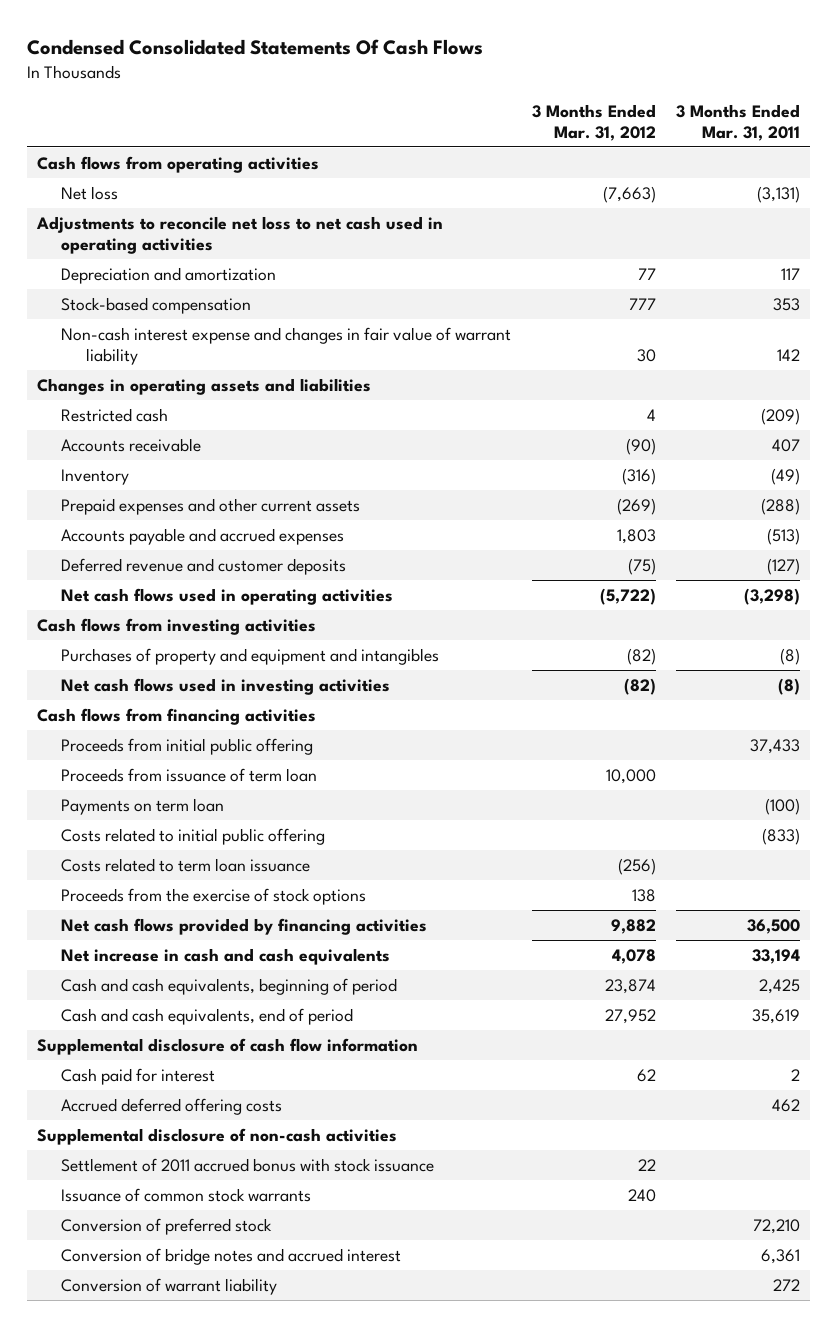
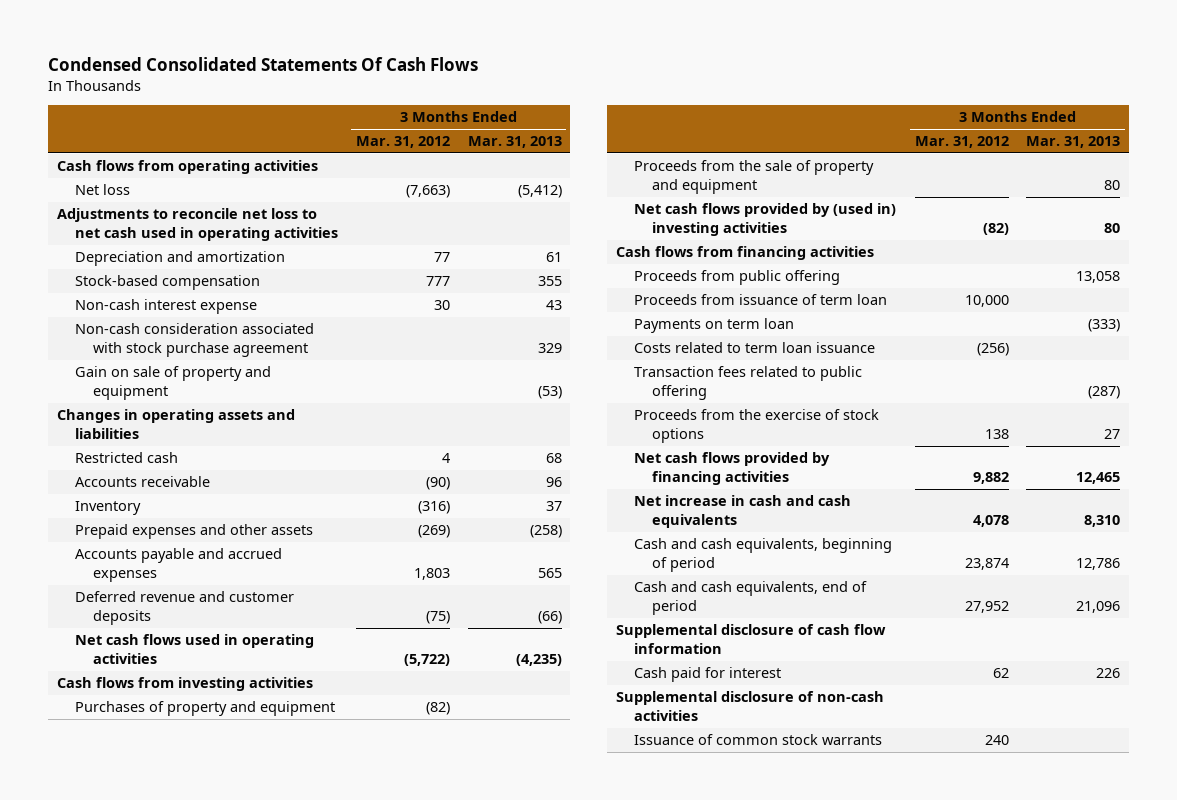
[676,103,801,141] 3 Months Ended Mar. 31, 2011 -> none
none -> [467,136,562,149] Mar. 31, 2013
[61,326,512,365] Non-cash interest expense and changes in fair value of warrant liability -> none
none -> [75,299,258,315] Non-cash interest expense
none -> [75,323,315,357] Non-cash consideration associated with stock purchase agreement
none -> [75,366,272,400] Gain on sale of property and equipment
[61,497,361,515] Prepaid expenses and other current assets -> [75,524,314,540] Prepaid expenses and other assets
[61,647,440,665] Purchases of property and equipment and intangibles -> [75,701,336,717] Purchases of property and equipment
none -> [633,160,874,194] Proceeds from the sale of property and equipment
[61,677,391,695] Net cash flows used in investing activities -> [633,203,896,236] Net cash flows provided by (used in) investing activities
[61,737,314,755] Proceeds from initial public offering -> [633,270,840,286] Proceeds from public offering
[61,827,326,845] Costs related to initial public offering -> none
none -> [633,366,862,400] Transaction fees related to public offering
[61,1097,283,1115] Accrued deferred offering costs -> none
[61,1157,435,1172] Settlement of 2011 accrued bonus with stock issuance -> none
[61,1217,273,1235] Conversion of preferred stock -> none
[61,1247,402,1265] Conversion of bridge notes and accrued interest -> none
[61,1277,278,1295] Conversion of warrant liability -> none

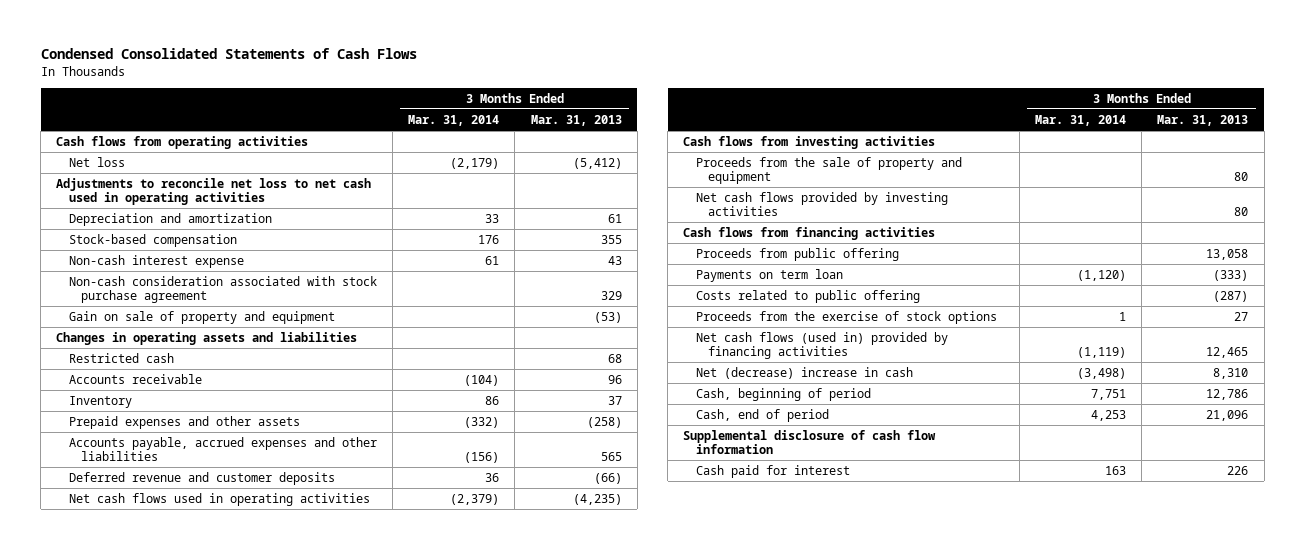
[48,56,479,71] Condensed Consolidated Statements Of Cash Flows -> [40,48,417,60] Condensed Consolidated Statements of Cash Flows
[355,136,450,149] Mar. 31, 2012 -> none
none -> [408,114,500,126] Mar. 31, 2014
[75,548,283,582] Accounts payable and accrued expenses -> [68,436,377,462] Accounts payable, accrued expenses and other liabilities
[75,701,336,717] Purchases of property and equipment -> none
[633,203,896,236] Net cash flows provided by (used in) investing activities -> [695,191,948,217] Net cash flows provided by investing activities
[633,294,887,306] Proceeds from issuance of term loan -> none
[633,342,875,354] Costs related to term loan issuance -> none
[633,366,862,400] Transaction fees related to public offering -> [695,289,920,303] Costs related to public offering
[633,452,830,485] Net cash flows provided by financing activities -> [695,331,948,360] Net cash flows (used in) provided by financing activities
[633,495,851,528] Net increase in cash and cash equivalents -> [695,366,913,379] Net (decrease) increase in cash
[633,538,892,572] Cash and cash equivalents, beginning of period -> [695,387,871,401] Cash, beginning of period
[633,581,867,615] Cash and cash equivalents, end of period -> [695,408,829,422] Cash, end of period
[615,691,884,721] Supplemental disclosure of non-cash activities -> none
[633,734,882,746] Issuance of common stock warrants -> none

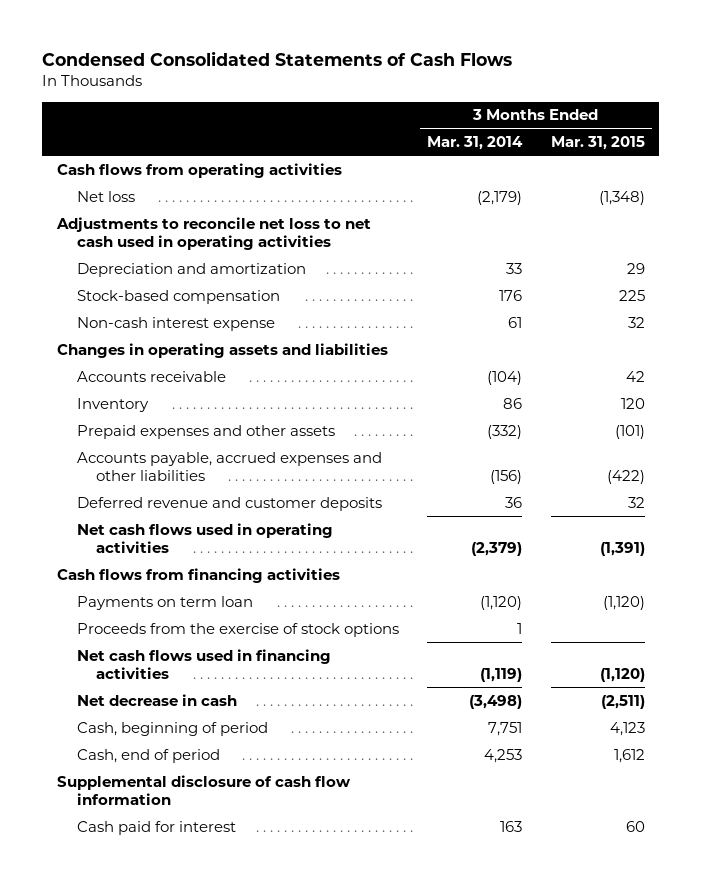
[530,114,622,126] Mar. 31, 2013 -> none
none -> [550,136,645,151] Mar. 31, 2015
[68,275,377,304] Non-cash consideration associated with stock purchase agreement -> none
[68,310,335,324] Gain on sale of property and equipment -> none
[68,352,174,363] Restricted cash -> none
[683,135,936,149] Cash flows from investing activities -> none
[695,156,962,185] Proceeds from the sale of property and equipment -> none
[695,191,948,217] Net cash flows provided by investing activities -> none
[695,247,899,261] Proceeds from public offering -> none
[695,289,920,303] Costs related to public offering -> none
[695,331,948,360] Net cash flows (used in) provided by financing activities -> [76,648,331,680] Net cash flows used in financing activities
[695,366,913,379] Net (decrease) increase in cash -> [76,693,237,706] Net decrease in cash

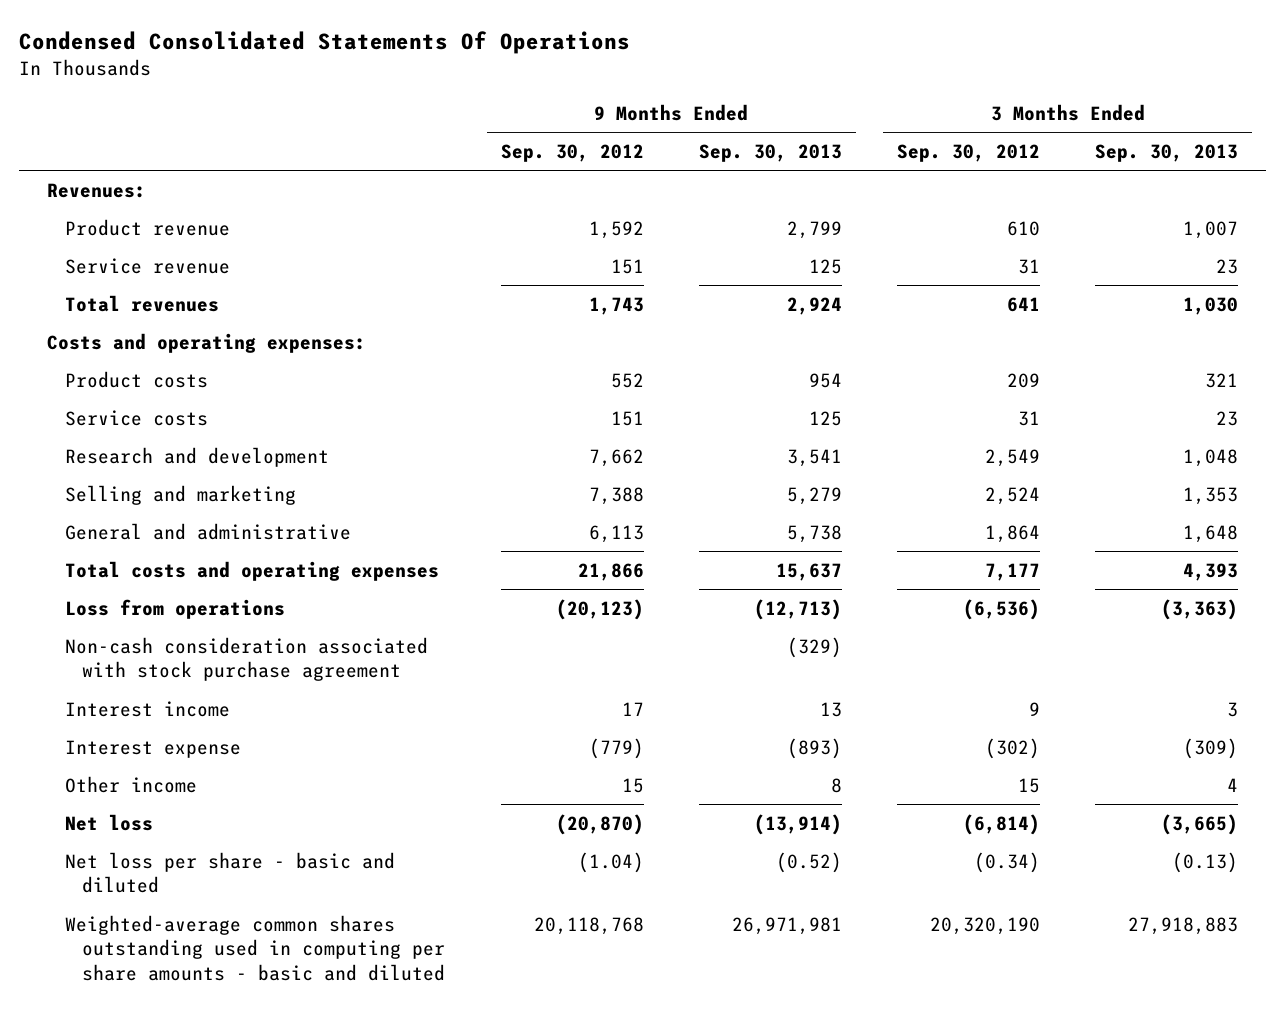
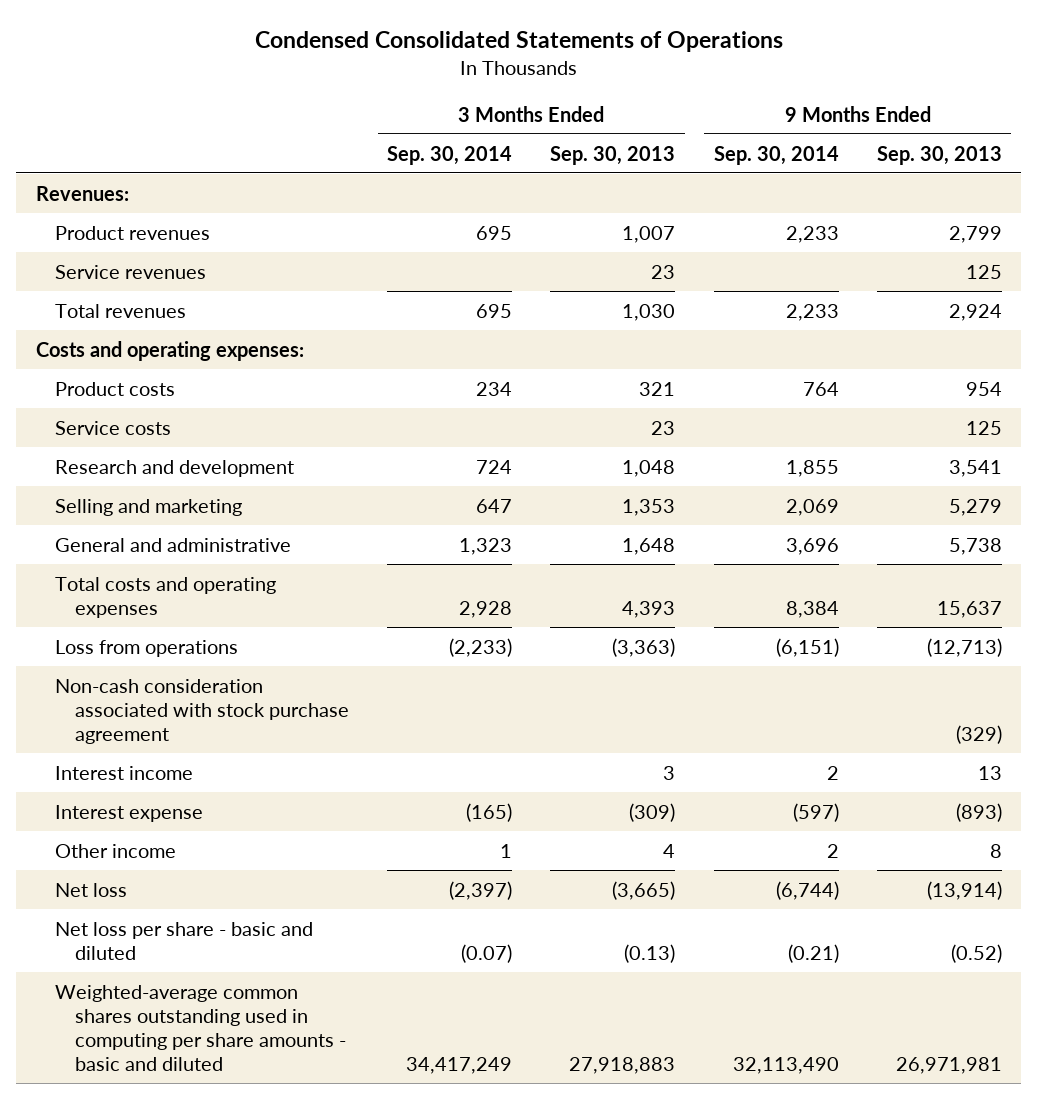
[19,31,631,55] Condensed Consolidated Statements Of Operations -> [254,30,783,52] Condensed Consolidated Statements of Operations
[500,143,644,162] Sep. 30, 2012 -> none
[897,143,1041,162] Sep. 30, 2012 -> none
none -> [387,145,513,165] Sep. 30, 2014
none -> [713,145,839,165] Sep. 30, 2014
[64,218,230,236] Product revenue -> [55,225,211,240] Product revenues
[64,257,230,274] Service revenue -> [55,264,207,279] Service revenues

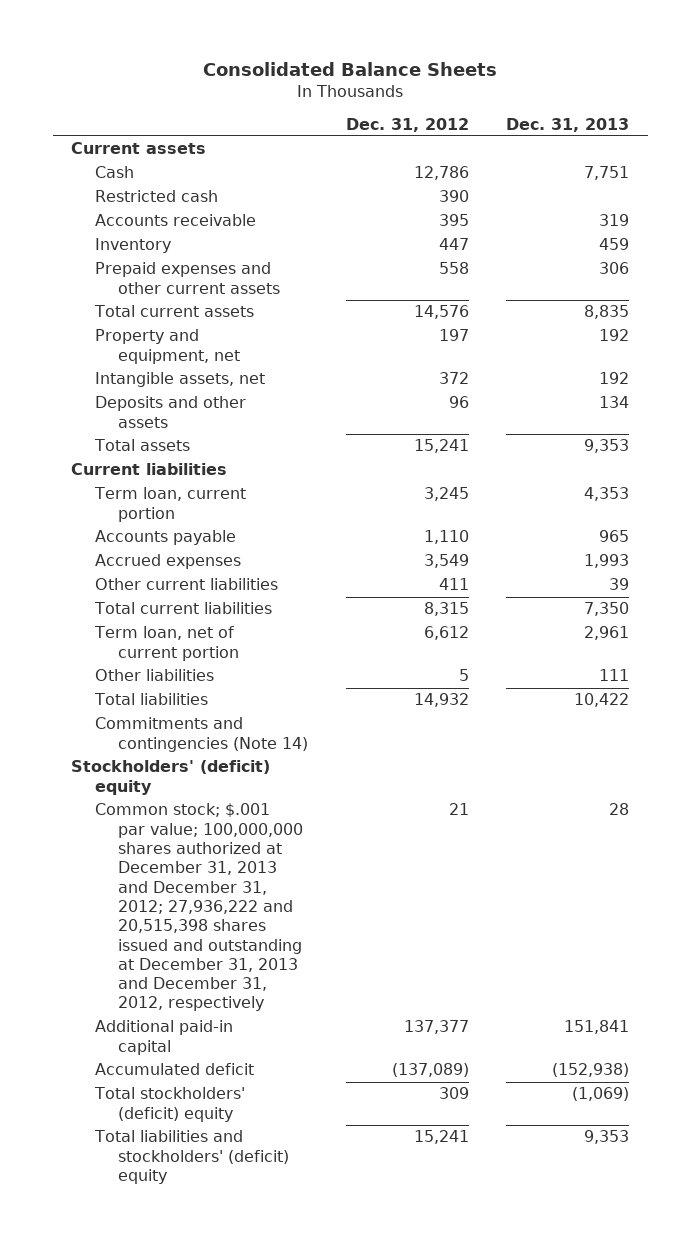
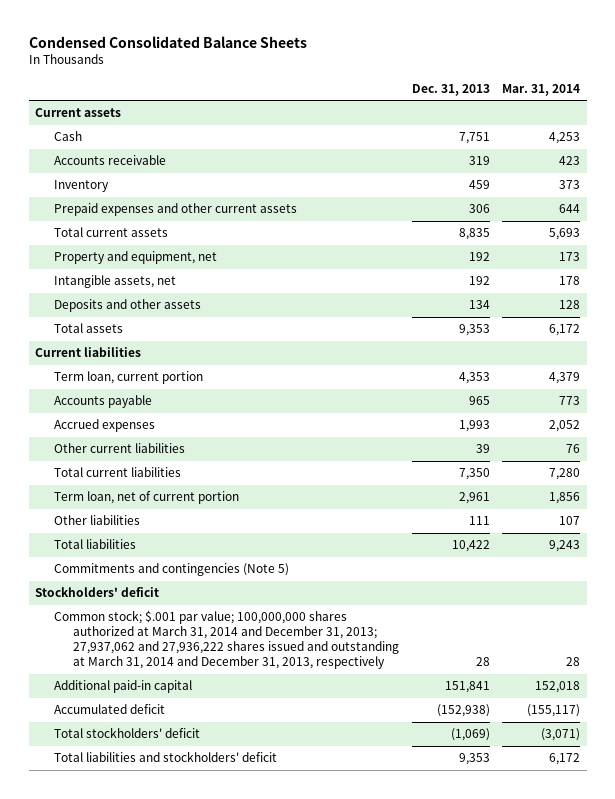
[203,62,498,77] Consolidated Balance Sheets -> [28,35,307,48] Condensed Consolidated Balance Sheets
[345,117,469,132] Dec. 31, 2012 -> none
none -> [502,83,581,96] Mar. 31, 2014
[94,190,218,203] Restricted cash -> none
[94,717,309,752] Commitments and contingencies (Note 14) -> [54,563,290,577] Commitments and contingencies (Note 5)
[71,760,271,795] Stockholders' (deficit) equity -> [35,587,160,598] Stockholders' deficit
[94,803,304,1012] Common stock; $.001 par value; 100,000,000 shares authorized at December 31, 2013 and December 31, 2012; 27,936,222 and 20,515,398 shares issued and outstanding at December 31, 2013 and December 31, 2012, respectively -> [54,610,400,670] Common stock; $.001 par value; 100,000,000 shares authorized at March 31, 2014 and December 31, 2013; 27,937,062 and 27,936,222 shares issued and outstanding at March 31, 2014 and December 31, 2013, respectively
[93,1087,245,1122] Total stockholders' (deficit) equity -> [54,727,201,739] Total stockholders' deficit
[93,1130,290,1184] Total liabilities and stockholders' (deficit) equity -> [54,751,278,763] Total liabilities and stockholders' deficit

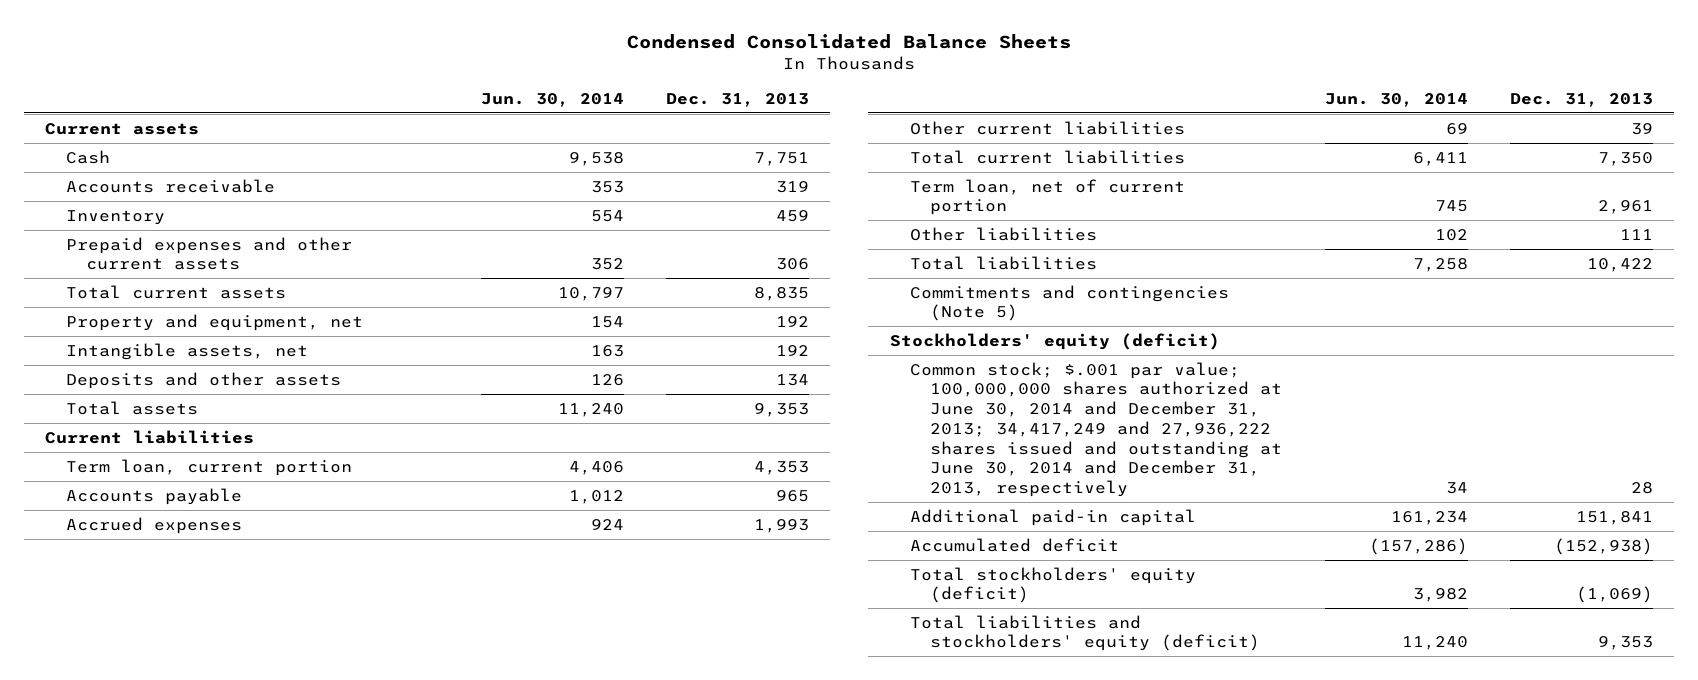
[502,83,581,96] Mar. 31, 2014 -> none
none -> [480,92,624,107] Jun. 30, 2014
[35,587,160,598] Stockholders' deficit -> [889,332,1220,350] Stockholders' equity (deficit)
[54,610,400,670] Common stock; $.001 par value; 100,000,000 shares authorized at March 31, 2014 and December 31, 2013; 27,937,062 and 27,936,222 shares issued and outstanding at March 31, 2014 and December 31, 2013, respectively -> [909,361,1283,497] Common stock; $.001 par value; 100,000,000 shares authorized at June 30, 2014 and December 31, 2013; 34,417,249 and 27,936,222 shares issued and outstanding at June 30, 2014 and December 31, 2013, respectively
[54,727,201,739] Total stockholders' deficit -> [909,566,1196,604] Total stockholders' equity (deficit)
[54,751,278,763] Total liabilities and stockholders' deficit -> [909,614,1261,652] Total liabilities and stockholders' equity (deficit)

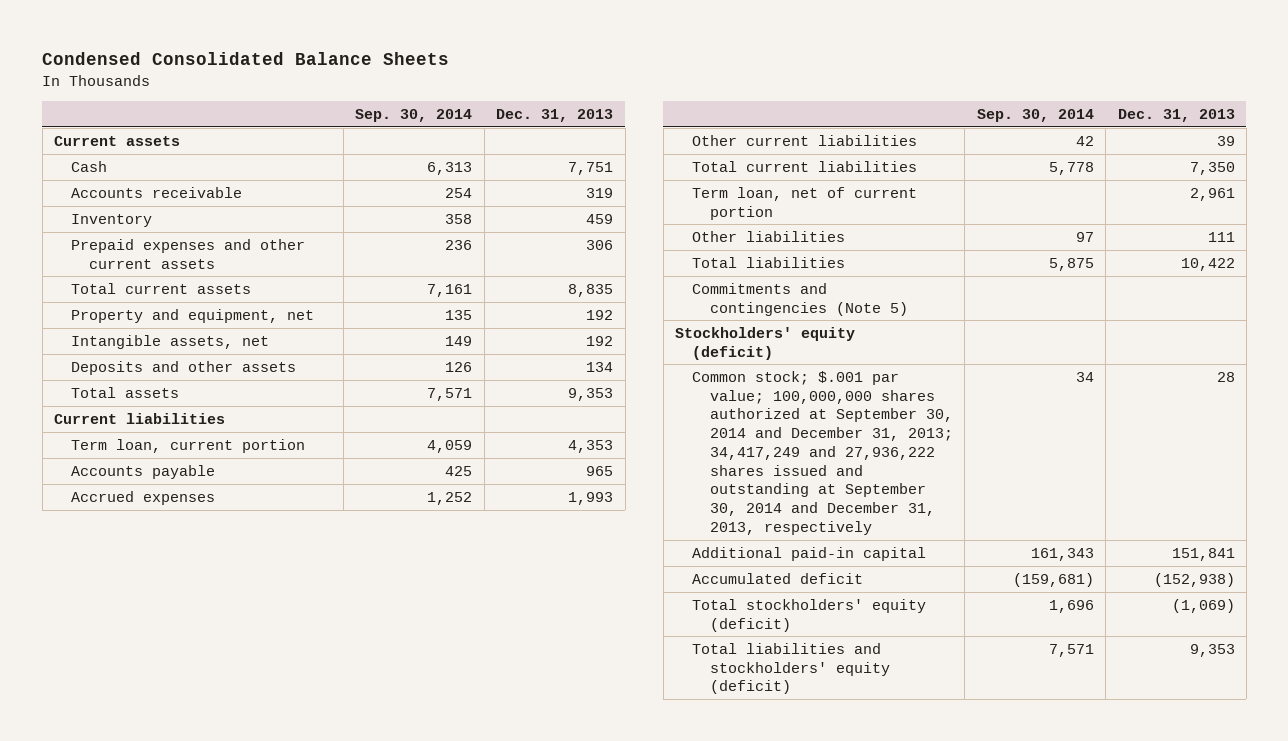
[480,92,624,107] Jun. 30, 2014 -> none
none -> [355,108,473,122] Sep. 30, 2014
[909,361,1283,497] Common stock; $.001 par value; 100,000,000 shares authorized at June 30, 2014 and December 31, 2013; 34,417,249 and 27,936,222 shares issued and outstanding at June 30, 2014 and December 31, 2013, respectively -> [692,370,953,535] Common stock; $.001 par value; 100,000,000 shares authorized at September 30, 2014 and December 31, 2013; 34,417,249 and 27,936,222 shares issued and outstanding at September 30, 2014 and December 31, 2013, respectively

